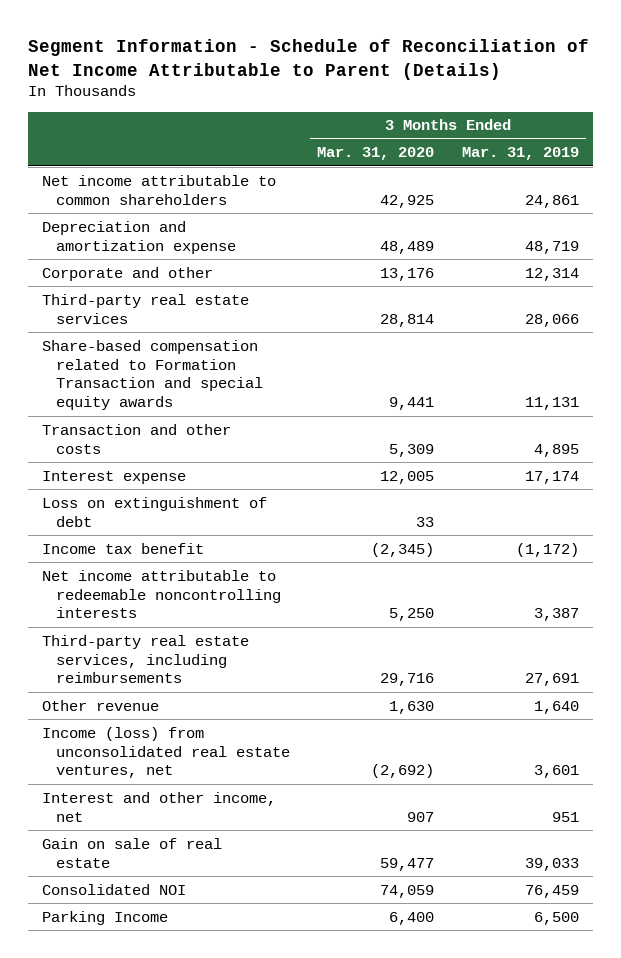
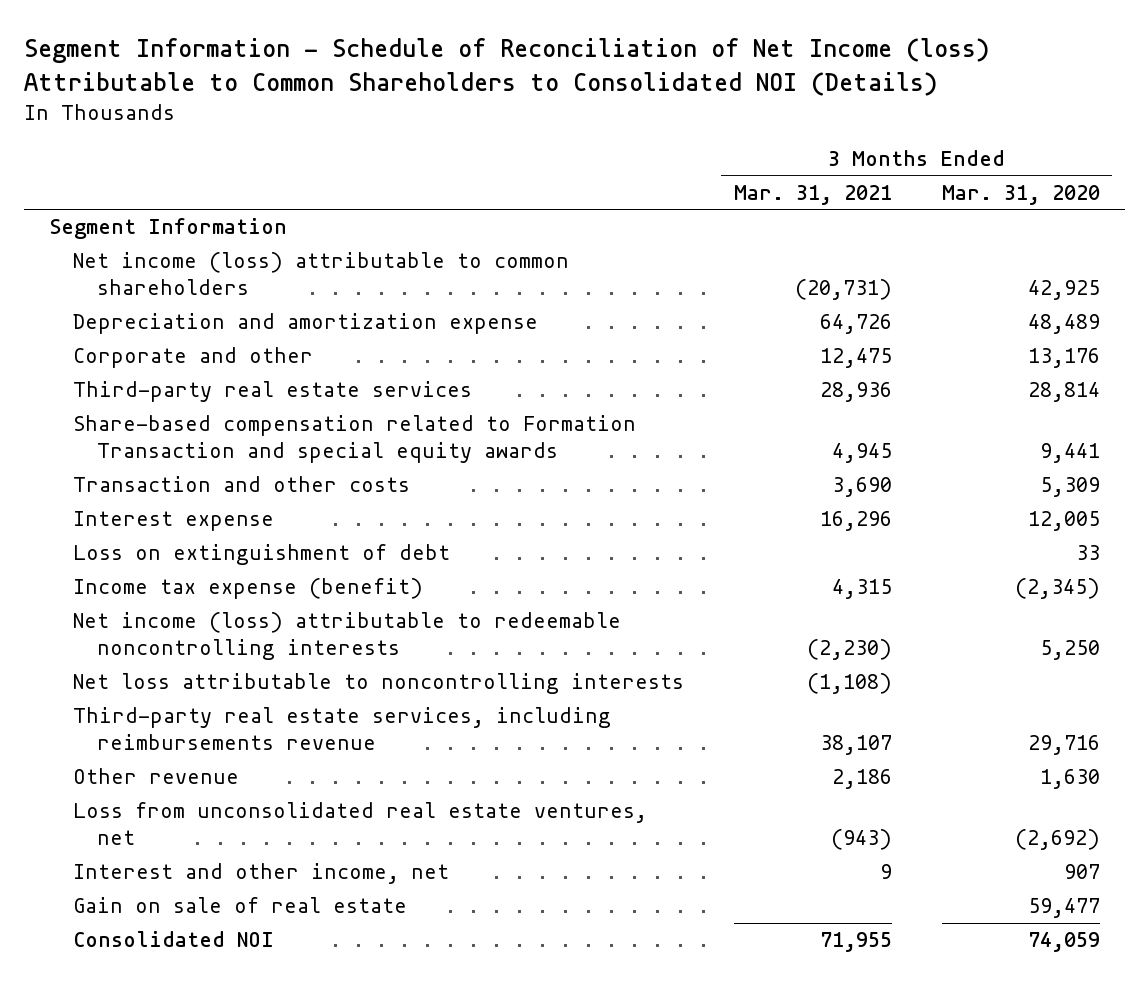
[27,38,589,80] Segment Information - Schedule of Reconciliation of Net Income Attributable to Parent (Details) -> [23,38,990,96] Segment Information - Schedule of Reconciliation of Net Income (loss) Attributable to Common Shareholders to Consolidated NOI (Details)
[461,147,579,161] Mar. 31, 2019 -> none
none -> [733,184,892,205] Mar. 31, 2021
none -> [48,218,287,240] Segment Information
[41,174,276,205] Net income attributable to common shareholders -> [73,252,570,296] Net income (loss) attributable to common shareholders
[41,542,204,554] Income tax benefit -> [73,578,424,600] Income tax expense (benefit)
[41,569,281,619] Net income attributable to redeemable noncontrolling interests -> [73,612,622,661] Net income (loss) attributable to redeemable noncontrolling interests
none -> [73,673,685,695] Net loss attributable to noncontrolling interests
[41,634,249,684] Third-party real estate services, including reimbursements -> [73,707,612,751] Third-party real estate services, including reimbursements revenue
[41,726,290,779] Income (loss) from unconsolidated real estate ventures, net -> [73,802,648,846] Loss from unconsolidated real estate ventures, net
[41,910,168,925] Parking Income -> none

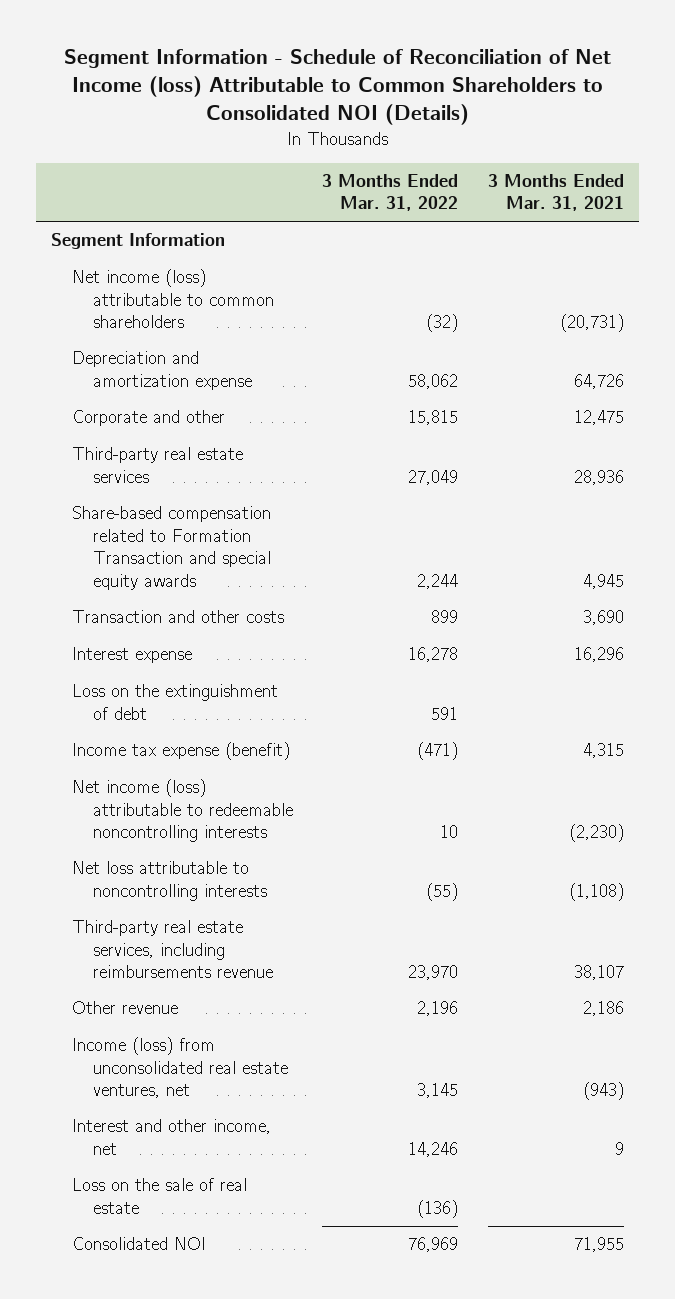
[941,184,1100,205] Mar. 31, 2020 -> none
none -> [322,174,459,212] 3 Months Ended Mar. 31, 2022
[73,544,451,566] Loss on extinguishment of debt -> [71,684,278,720] Loss on the extinguishment of debt
[73,802,648,846] Loss from unconsolidated real estate ventures, net -> [71,1037,288,1099] Income (loss) from unconsolidated real estate ventures, net
[73,897,408,914] Gain on sale of real estate -> [71,1178,247,1214] Loss on the sale of real estate

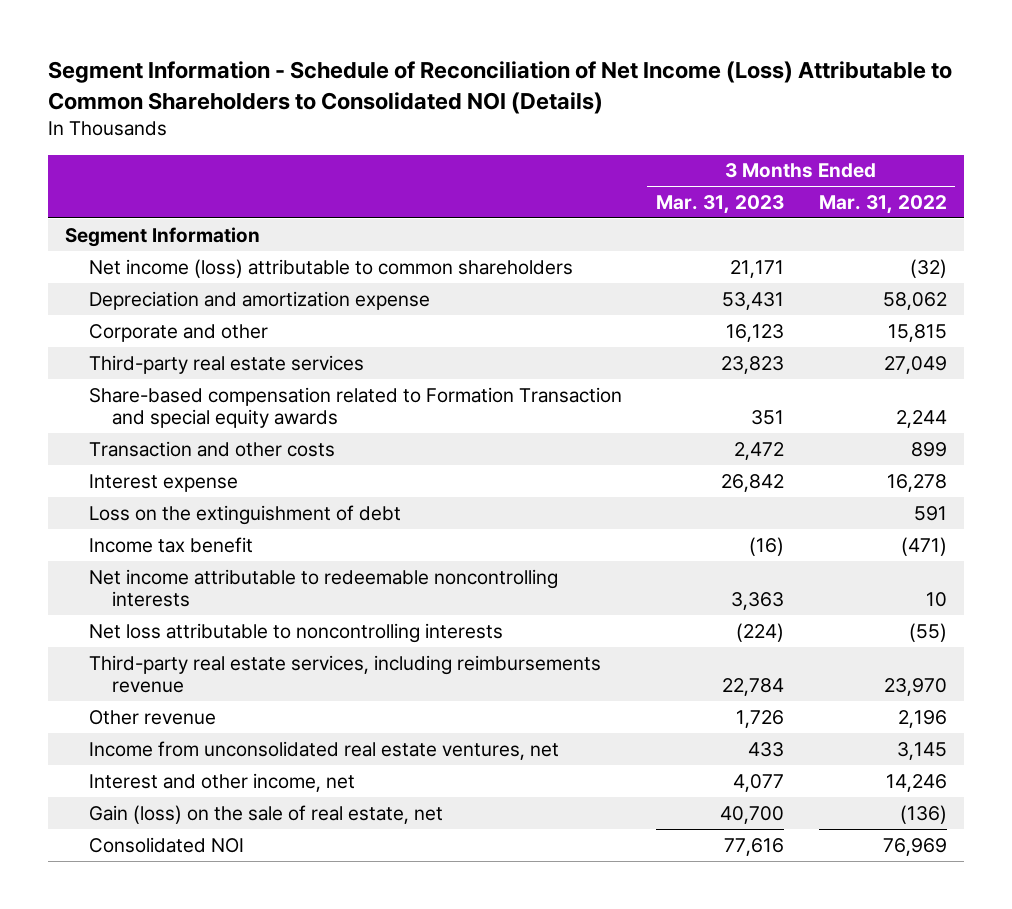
[63,49,611,126] Segment Information - Schedule of Reconciliation of Net Income (loss) Attributable to Common Shareholders to Consolidated NOI (Details) -> [47,61,952,114] Segment Information - Schedule of Reconciliation of Net Income (Loss) Attributable to Common Shareholders to Consolidated NOI (Details)
[488,174,625,212] 3 Months Ended Mar. 31, 2021 -> none
none -> [656,194,785,214] Mar. 31, 2023
[71,742,290,761] Income tax expense (benefit) -> [88,536,253,553] Income tax benefit
[71,779,293,843] Net income (loss) attributable to redeemable noncontrolling interests -> [88,568,558,608] Net income attributable to redeemable noncontrolling interests
[71,1037,288,1099] Income (loss) from unconsolidated real estate ventures, net -> [88,740,559,760] Income from unconsolidated real estate ventures, net
[71,1178,247,1214] Loss on the sale of real estate -> [88,804,443,824] Gain (loss) on the sale of real estate, net

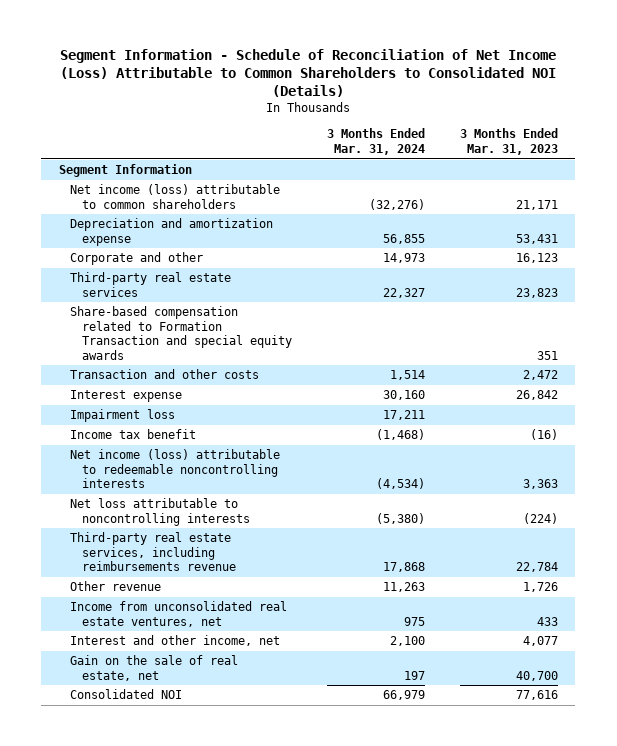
[818,194,947,214] Mar. 31, 2022 -> none
none -> [327,128,426,155] 3 Months Ended Mar. 31, 2024
[88,504,401,525] Loss on the extinguishment of debt -> none
none -> [70,409,176,423] Impairment loss
[88,568,558,608] Net income attributable to redeemable noncontrolling interests -> [70,449,281,489] Net income (loss) attributable to redeemable noncontrolling interests
[88,804,443,824] Gain (loss) on the sale of real estate, net -> [70,655,239,681] Gain on the sale of real estate, net

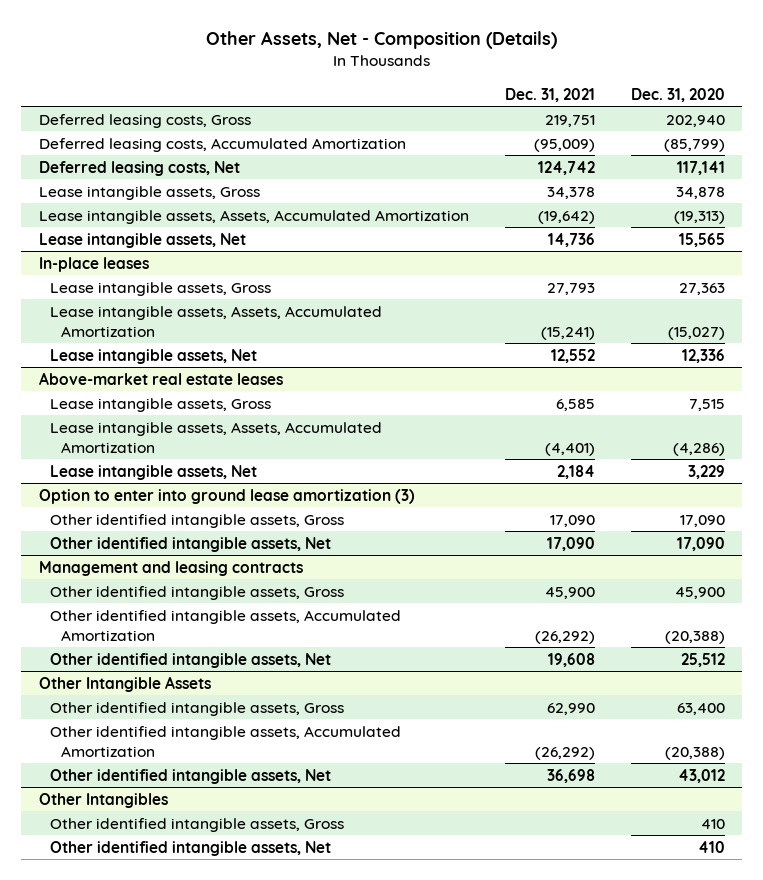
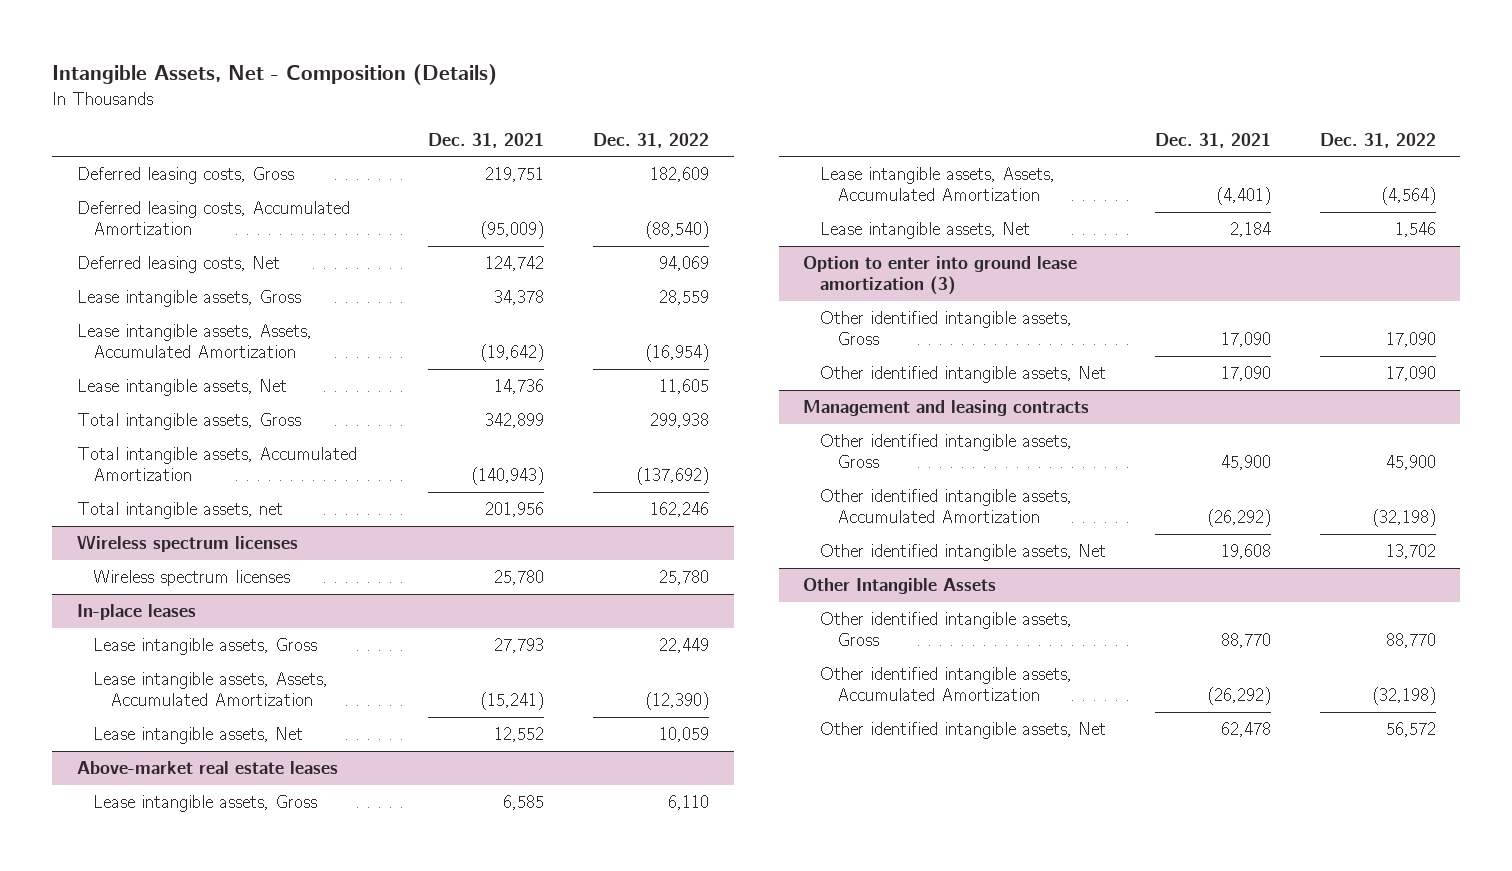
[205,31,557,50] Other Assets, Net - Composition (Details) -> [52,64,498,86] Intangible Assets, Net - Composition (Details)
[630,87,725,102] Dec. 31, 2020 -> none
none -> [593,132,710,148] Dec. 31, 2022
none -> [76,413,301,431] Total intangible assets, Gross
none -> [76,447,357,481] Total intangible assets, Accumulated Amortization
none -> [76,502,283,520] Total intangible assets, net
none -> [76,534,298,553] Wireless spectrum licenses
none -> [93,570,291,587] Wireless spectrum licenses
[546,702,595,715] 62,990 -> [1220,632,1271,648] 88,770
[38,792,168,808] Other Intangibles -> none
[49,817,344,832] Other identified intangible assets, Gross -> none
[49,840,331,856] Other identified intangible assets, Net -> none
[546,768,595,783] 36,698 -> [1220,722,1271,738] 62,478

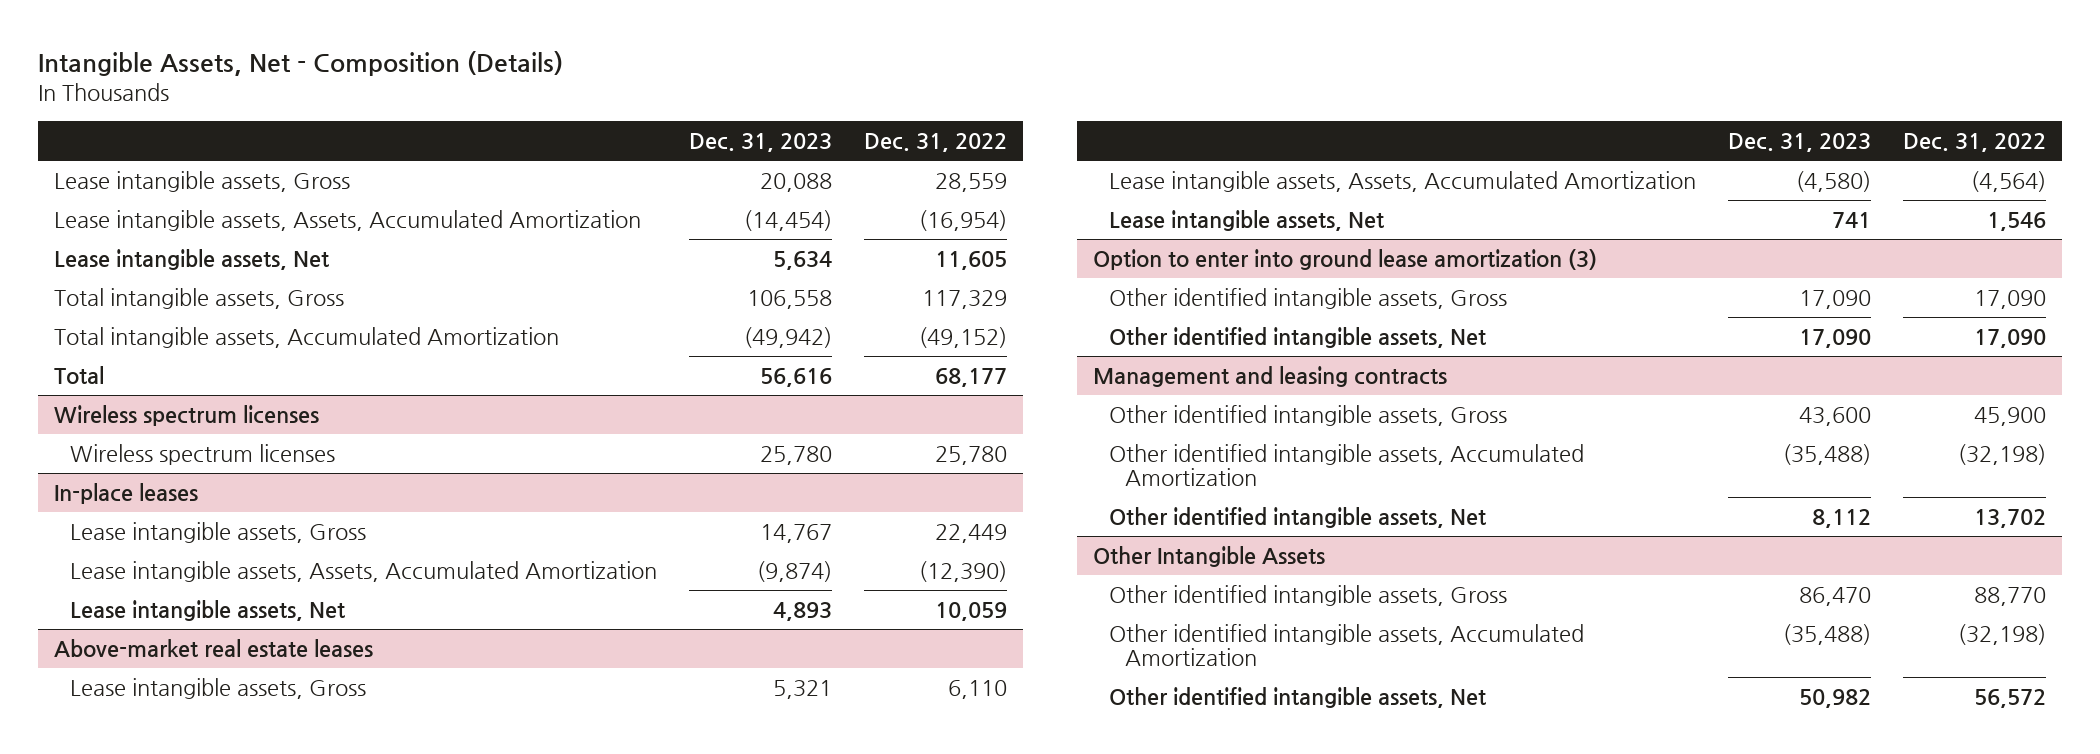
[428,132,545,148] Dec. 31, 2021 -> none
none -> [689,133,833,153] Dec. 31, 2023
[76,167,294,185] Deferred leasing costs, Gross -> none
[76,201,350,235] Deferred leasing costs, Accumulated Amortization -> none
[76,256,280,274] Deferred leasing costs, Net -> none
[650,413,710,429] 299,938 -> [922,289,1008,309] 117,329
[636,466,710,485] (137,692) -> [919,326,1008,348] (49,152)
[76,502,283,520] Total intangible assets, net -> [54,365,105,384] Total
[650,502,710,518] 162,246 -> [935,367,1008,387] 68,177

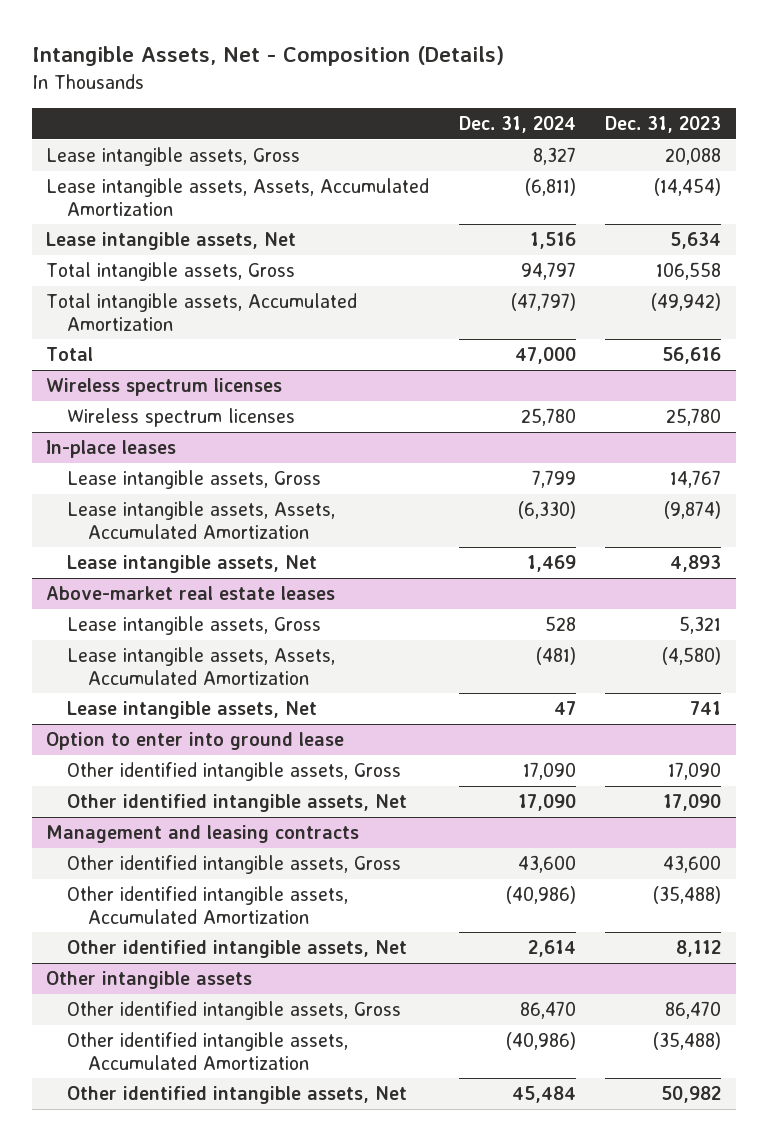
[864,133,1008,153] Dec. 31, 2022 -> none
none -> [458,116,576,134] Dec. 31, 2024
[1092,248,1597,270] Option to enter into ground lease amortization (3) -> [46,731,345,750] Option to enter into ground lease
[1092,545,1325,567] Other Intangible Assets -> [46,970,253,989] Other intangible assets

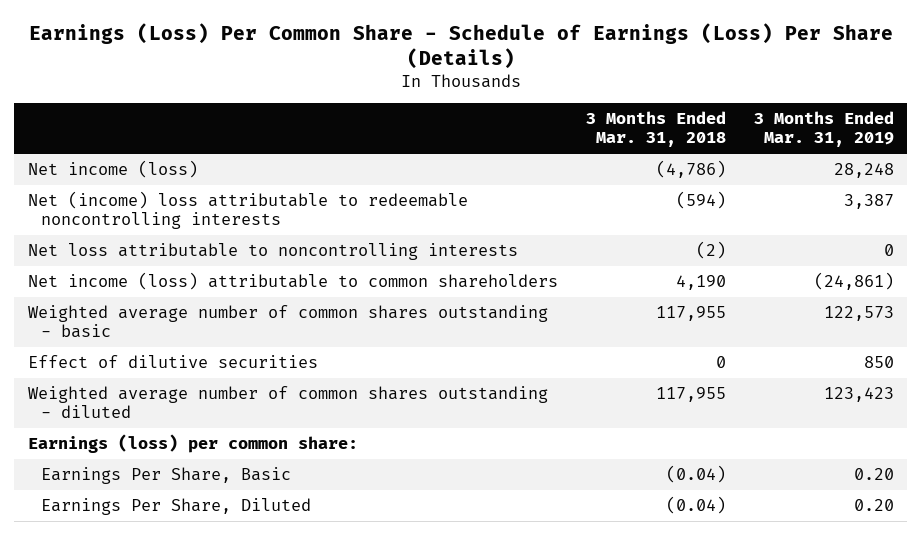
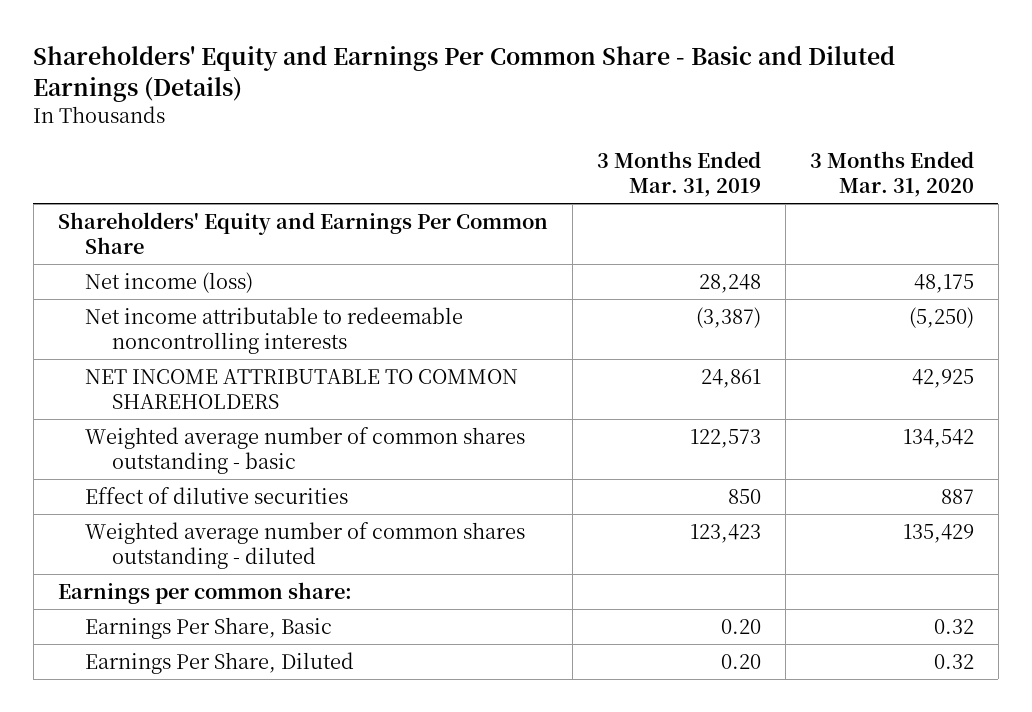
[28,22,893,69] Earnings (Loss) Per Common Share - Schedule of Earnings (Loss) Per Share (Details) -> [33,44,896,102] Shareholders' Equity and Earnings Per Common Share - Basic and Diluted Earnings (Details)
[585,111,726,148] 3 Months Ended Mar. 31, 2018 -> none
none -> [809,150,974,198] 3 Months Ended Mar. 31, 2020
none -> [57,211,548,255] Shareholders' Equity and Earnings Per Common Share
[28,243,519,261] Net loss attributable to noncontrolling interests -> none
[28,191,469,230] Net (income) loss attributable to redeemable noncontrolling interests -> [84,306,463,355] Net income attributable to redeemable noncontrolling interests
[843,194,894,210] 3,387 -> [695,306,761,328] (3,387)
[28,272,559,291] Net income (loss) attributable to common shareholders -> [84,368,518,410] NET INCOME ATTRIBUTABLE TO COMMON SHAREHOLDERS
[813,272,894,291] (24,861) -> [700,368,761,388] 24,861
[28,434,359,454] Earnings (loss) per common share: -> [57,581,352,604] Earnings per common share:

